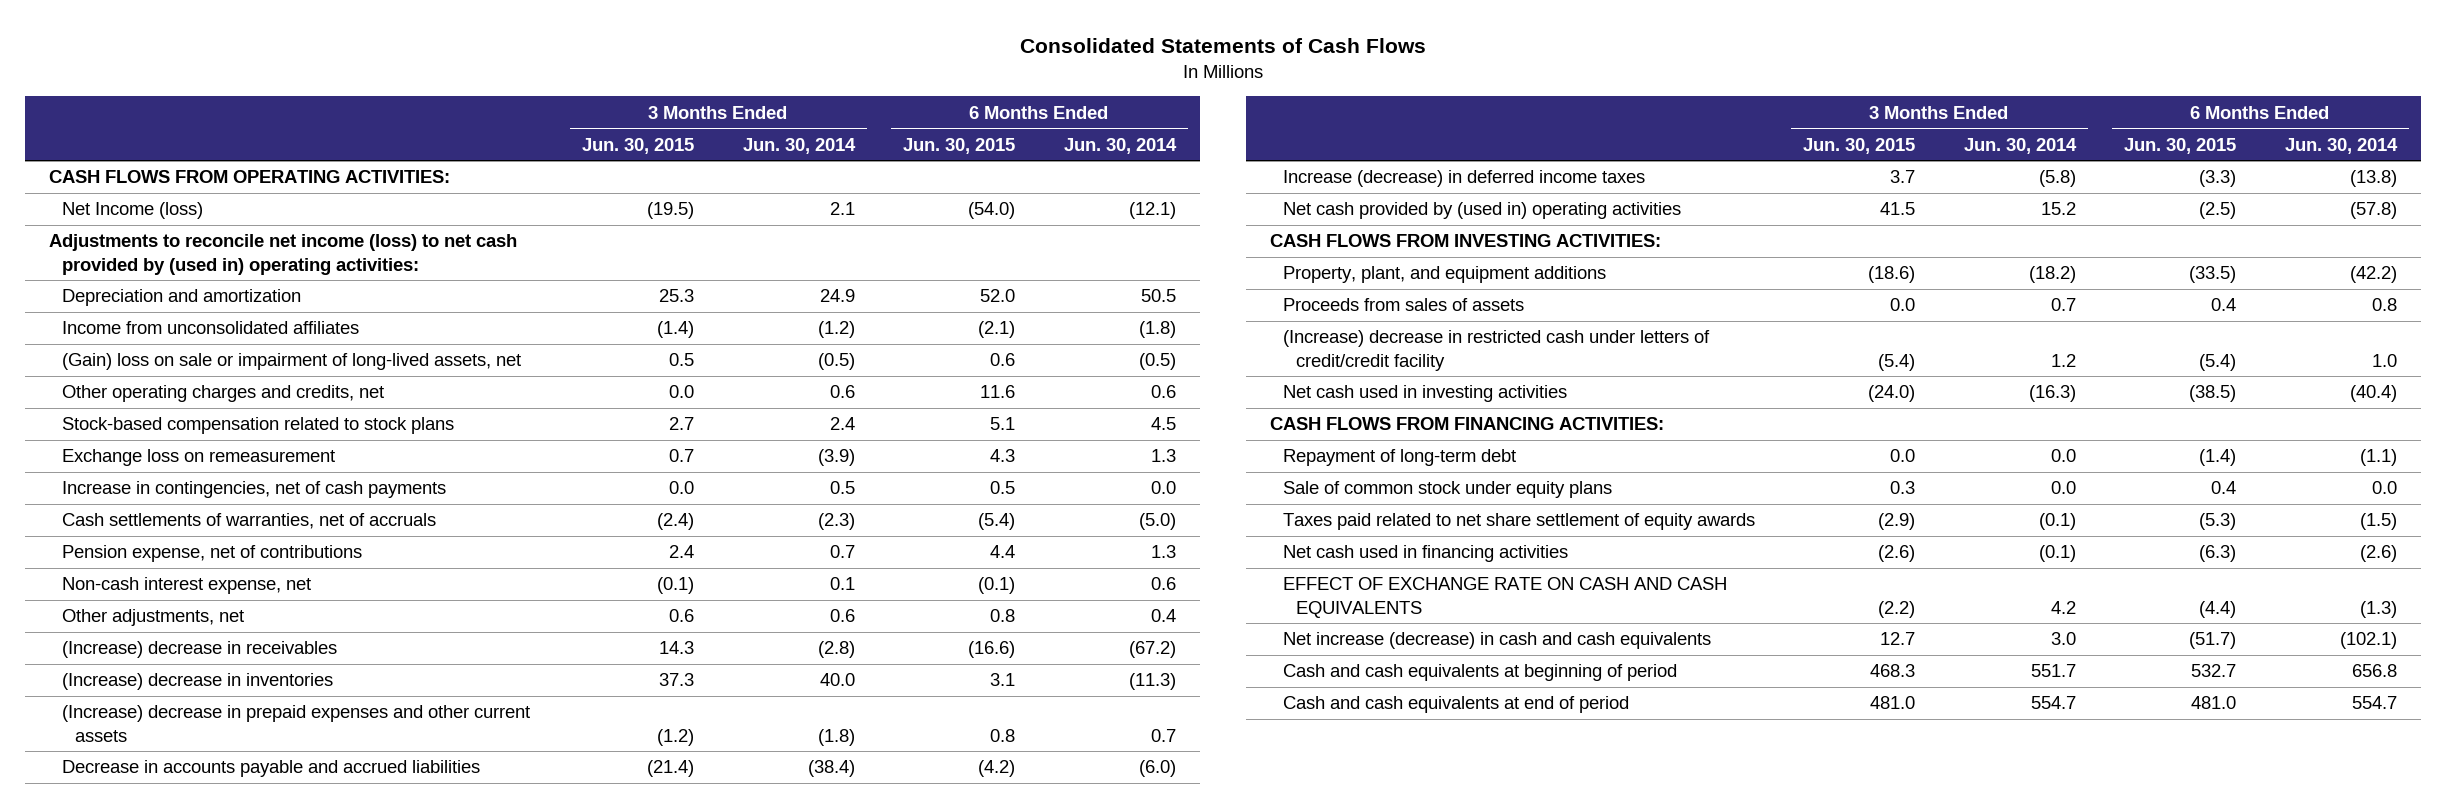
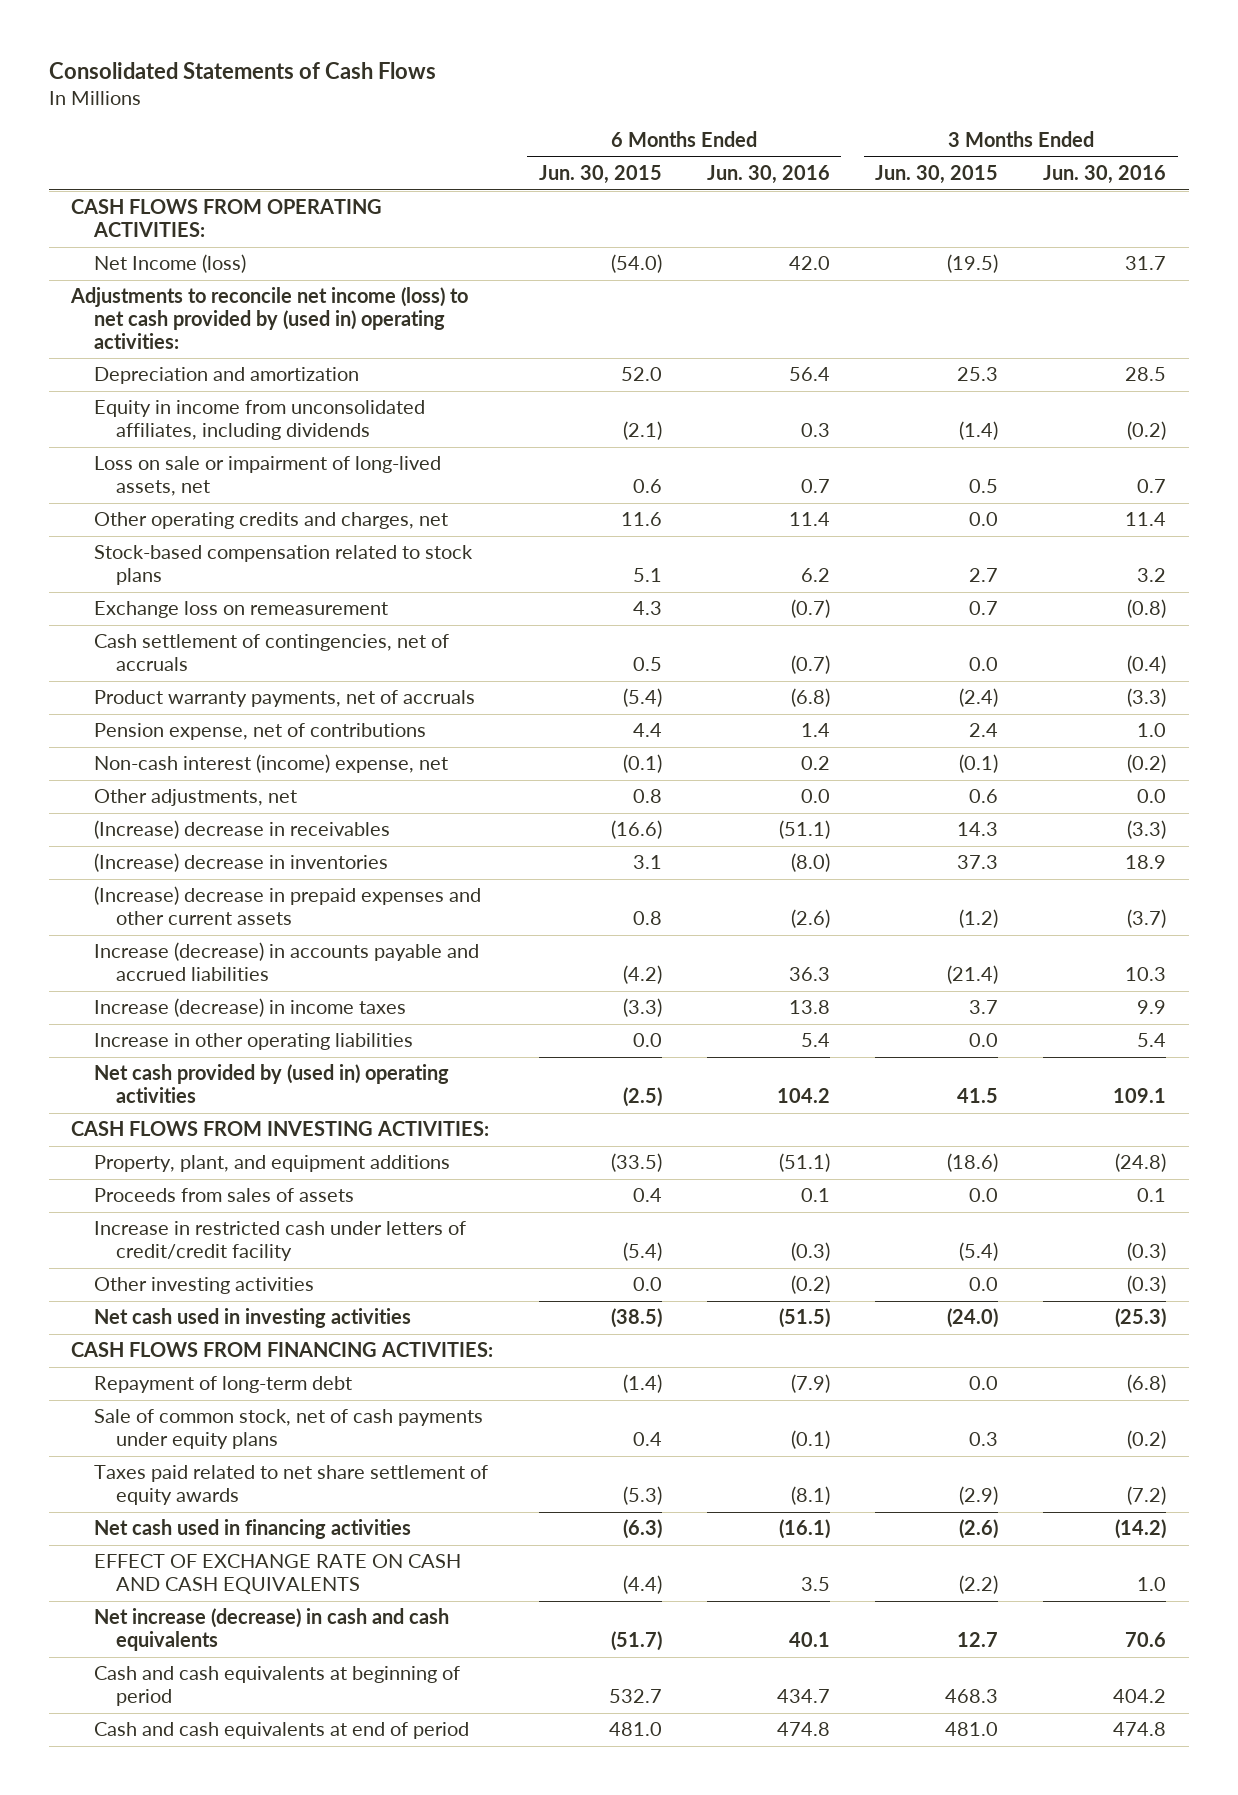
[742,137,856,154] Jun. 30, 2014 -> none
[1063,137,1177,154] Jun. 30, 2014 -> none
none -> [706,165,830,185] Jun. 30, 2016
none -> [1043,165,1167,185] Jun. 30, 2016
[61,321,359,335] Income from unconsolidated affiliates -> [93,400,425,441] Equity in income from unconsolidated affiliates, including dividends
[61,353,521,371] (Gain) loss on sale or impairment of long-lived assets, net -> [93,456,441,497] Loss on sale or impairment of long-lived assets, net
[61,385,384,403] Other operating charges and credits, net -> [93,512,448,530] Other operating credits and charges, net
[61,481,446,499] Increase in contingencies, net of cash payments -> none
none -> [93,634,449,672] Cash settlement of contingencies, net of accruals
[61,513,436,530] Cash settlements of warranties, net of accruals -> [93,690,475,708] Product warranty payments, net of accruals
[61,577,311,595] Non-cash interest expense, net -> [93,754,448,774] Non-cash interest (income) expense, net
[61,760,480,778] Decrease in accounts payable and accrued liabilities -> [93,942,479,982] Increase (decrease) in accounts payable and accrued liabilities
[1282,170,1645,188] Increase (decrease) in deferred income taxes -> [93,998,406,1018] Increase (decrease) in income taxes
none -> [93,1033,413,1051] Increase in other operating liabilities
[1282,330,1710,371] (Increase) decrease in restricted cash under letters of credit/credit facility -> [93,1221,466,1262] Increase in restricted cash under letters of credit/credit facility
none -> [93,1277,314,1295] Other investing activities
[1282,481,1612,499] Sale of common stock under equity plans -> [93,1409,483,1450] Sale of common stock, net of cash payments under equity plans

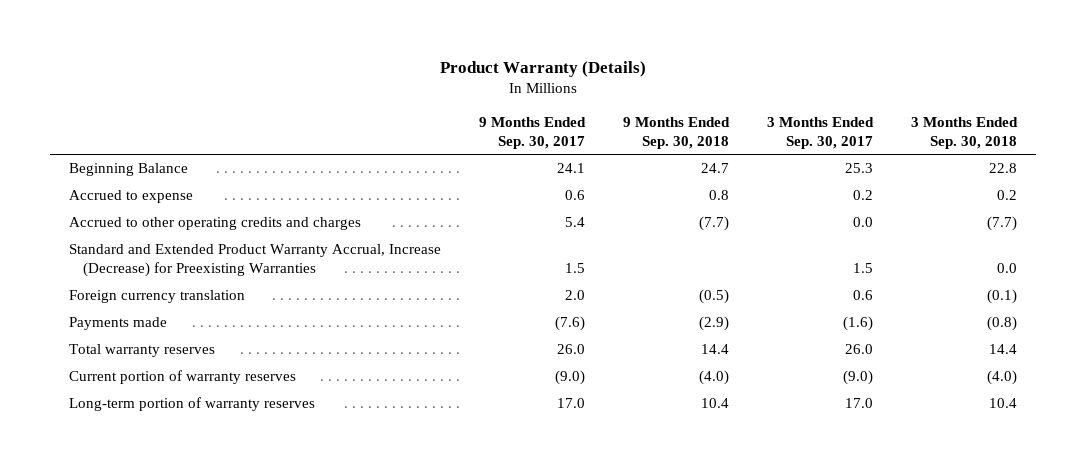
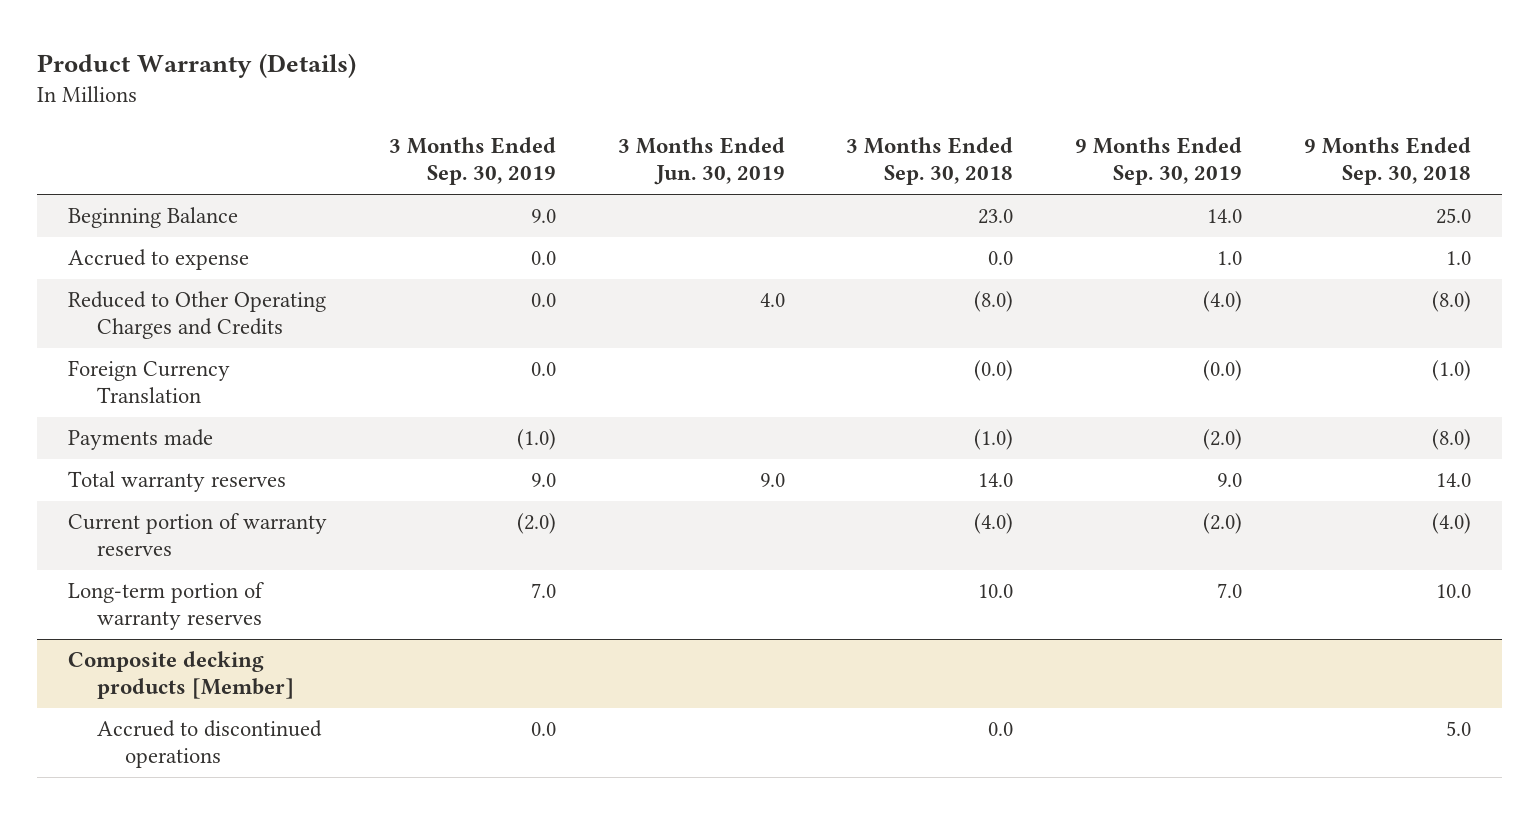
[478,116,586,149] 9 Months Ended Sep. 30, 2017 -> none
[766,116,874,149] 3 Months Ended Sep. 30, 2017 -> none
none -> [388,137,556,186] 3 Months Ended Sep. 30, 2019
none -> [617,137,785,186] 3 Months Ended Jun. 30, 2019
none -> [1075,137,1243,186] 9 Months Ended Sep. 30, 2019
[69,244,442,278] Standard and Extended Product Warranty Accrual, Increase (Decrease) for Preexisting Warranties -> none
[700,163,729,174] 24.7 -> [1436,208,1472,225] 25.0
[988,163,1017,174] 22.8 -> [978,209,1014,225] 23.0
[708,190,729,201] 0.8 -> [1446,251,1472,266] 1.0
[996,190,1017,201] 0.2 -> [988,251,1014,266] 0.0
[69,217,362,231] Accrued to other operating credits and charges -> [67,291,326,340] Reduced to Other Operating Charges and Credits
[698,216,729,232] (7.7) -> [1432,291,1472,313] (8.0)
[986,216,1017,232] (7.7) -> [974,291,1014,313] (8.0)
[69,290,246,304] Foreign currency translation -> [67,360,230,404] Foreign Currency Translation
[698,289,729,305] (0.5) -> [1432,360,1472,382] (1.0)
[986,289,1017,305] (0.1) -> [974,360,1014,382] (0.0)
[698,316,729,332] (2.9) -> [1432,429,1472,451] (8.0)
[986,316,1017,332] (0.8) -> [974,429,1014,451] (1.0)
[700,344,729,355] 14.4 -> [1436,473,1472,488] 14.0
[988,344,1017,355] 14.4 -> [978,473,1014,488] 14.0
[700,398,729,409] 10.4 -> [1436,584,1472,599] 10.0
[988,398,1017,409] 10.4 -> [978,584,1014,599] 10.0
none -> [67,651,294,700] Composite decking products [Member]
none -> [96,720,322,769] Accrued to discontinued operations

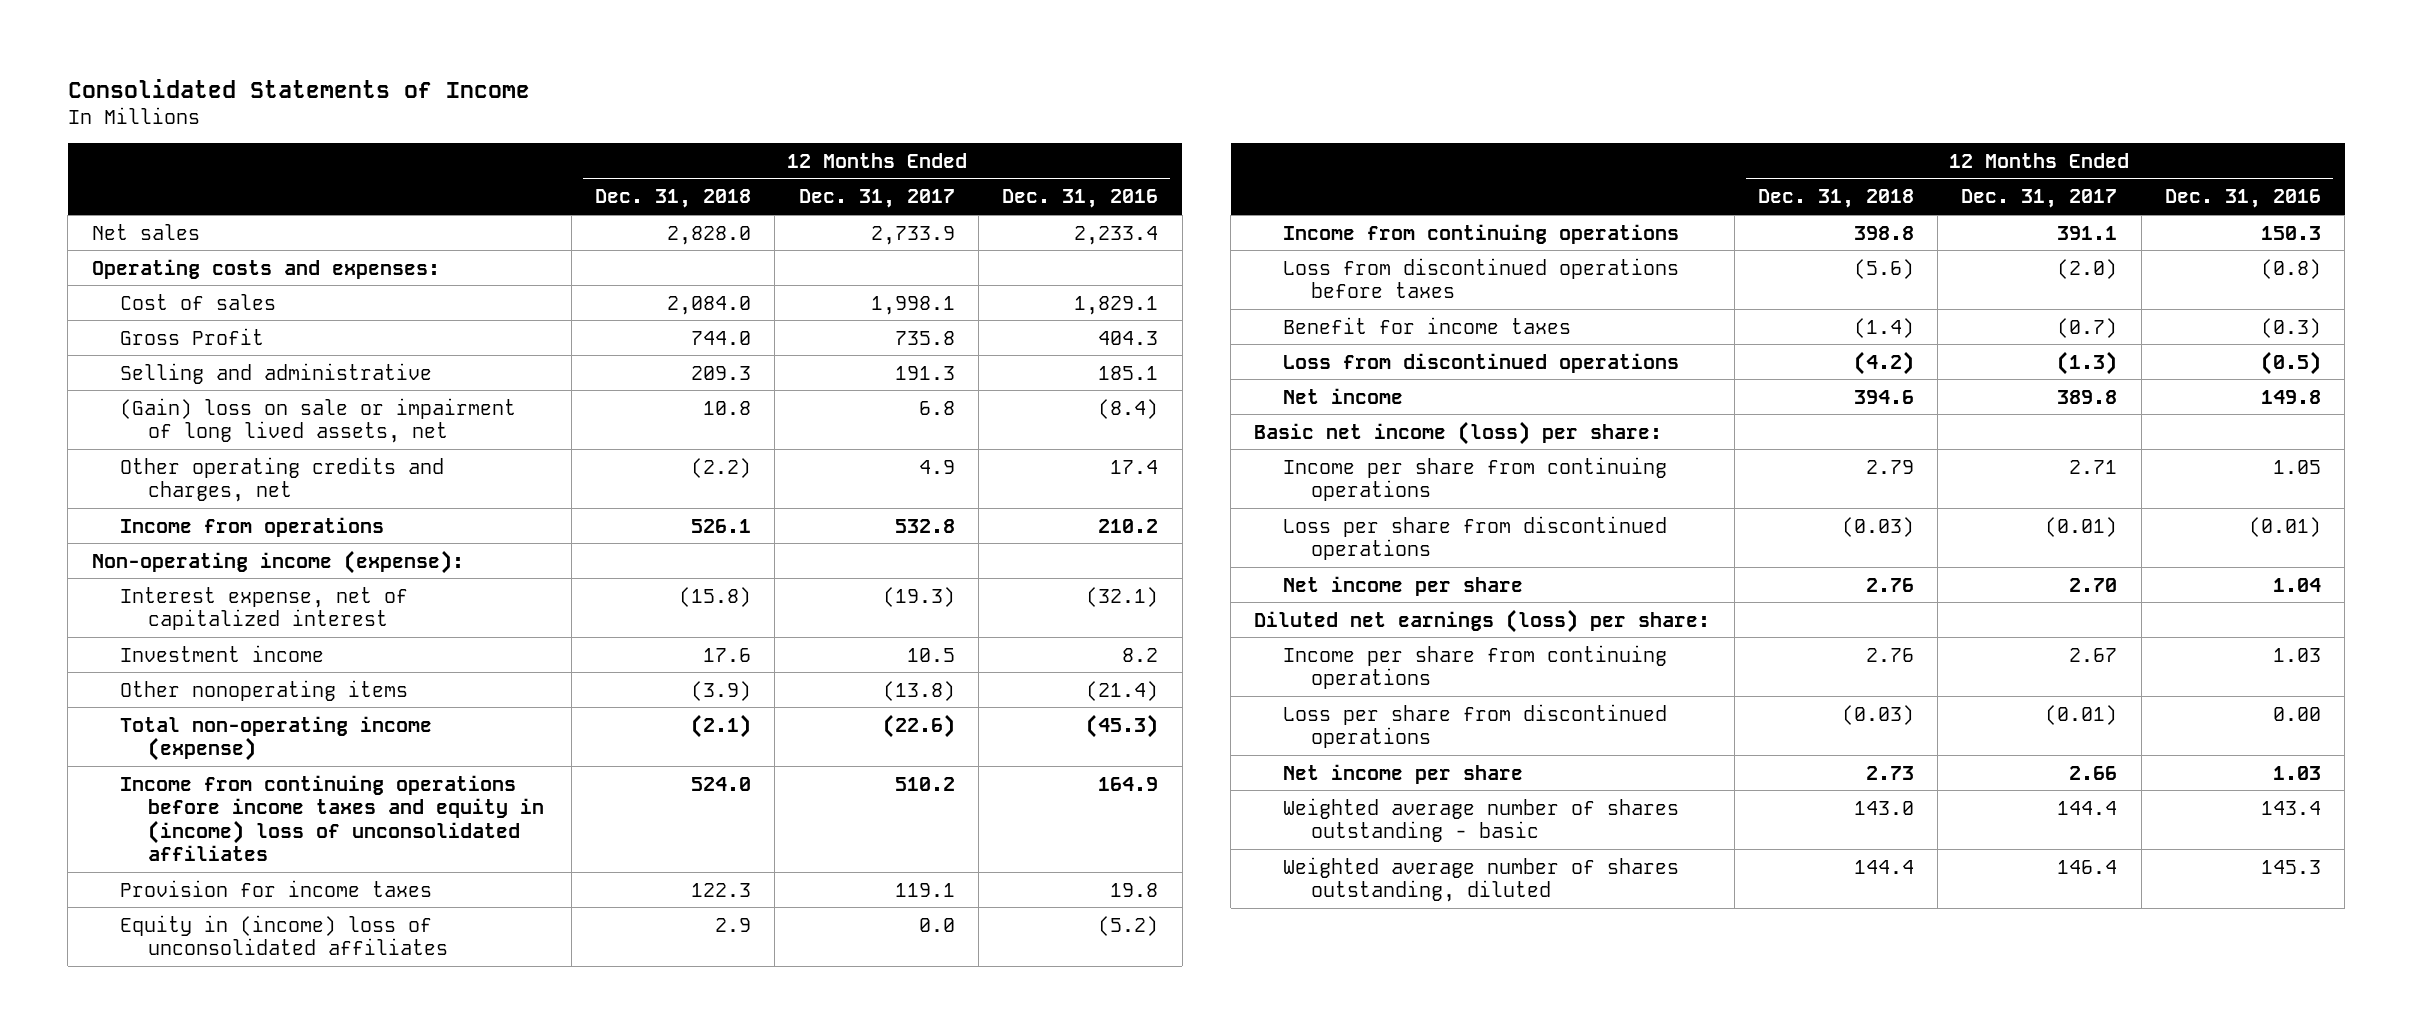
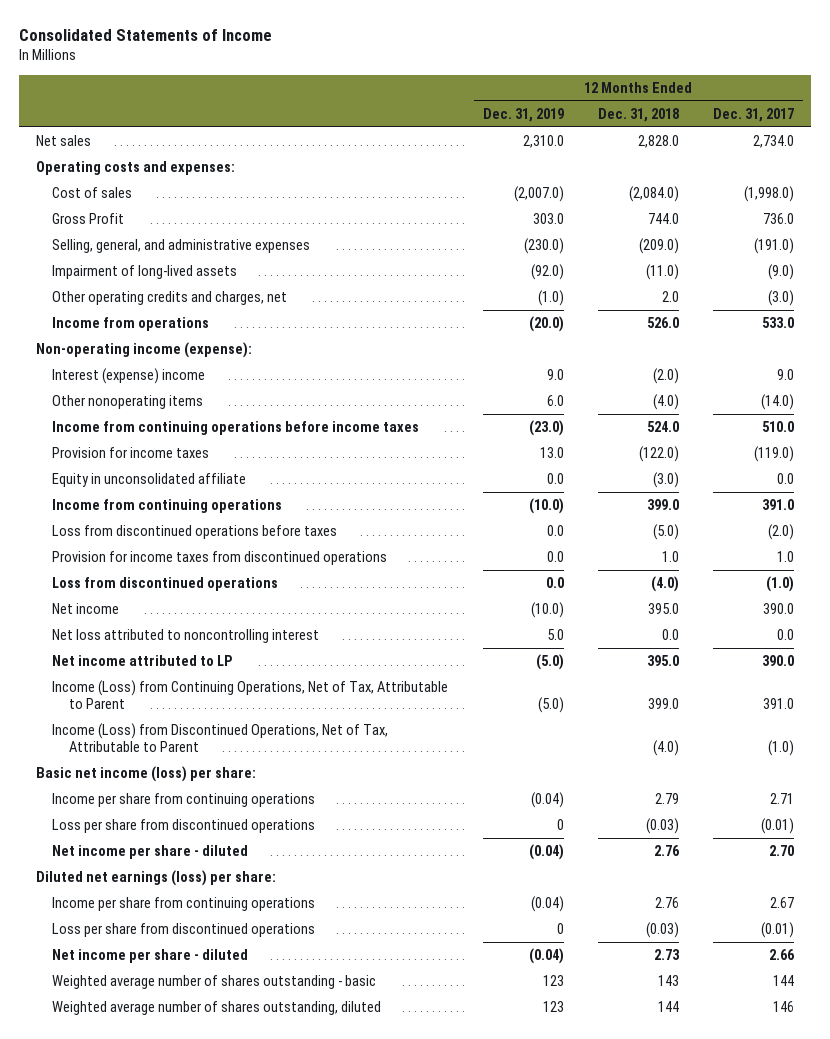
[1002,189,1159,209] Dec. 31, 2016 -> none
none -> [482,107,564,122] Dec. 31, 2019
[870,225,955,245] 2,733.9 -> [753,135,795,149] 2,734.0
[119,397,516,444] (Gain) loss on sale or impairment of long lived assets, net -> none
[667,295,752,315] 2,084.0 -> [628,186,679,203] (2,084.0)
[870,295,955,315] 1,998.1 -> [744,186,795,203] (1,998.0)
[894,330,955,345] 735.8 -> [763,213,795,225] 736.0
[119,362,432,384] Selling and administrative -> [52,239,311,254] Selling, general, and administrative expenses
[691,365,752,380] 209.3 -> [638,238,679,255] (209.0)
[894,365,955,380] 191.3 -> [754,238,795,255] (191.0)
none -> [52,265,238,280] Impairment of long-lived assets
[691,457,752,478] (2.2) -> [661,291,679,303] 2.0
[918,459,955,474] 4.9 -> [768,290,795,307] (3.0)
[691,518,752,533] 526.1 -> [646,317,679,329] 526.0
[894,518,955,533] 532.8 -> [762,317,795,329] 533.0
[119,586,408,631] Interest expense, net of capitalized interest -> none
[119,644,324,662] Investment income -> none
[119,715,432,762] Total non-operating income (expense) -> none
none -> [52,368,206,385] Interest (expense) income
[691,680,752,701] (3.9) -> [652,394,679,411] (4.0)
[882,680,955,701] (13.8) -> [761,394,795,411] (14.0)
[119,774,545,862] Income from continuing operations before income taxes and equity in (income) loss of unconsolidated affiliates -> [52,421,420,436] Income from continuing operations before income taxes
[894,776,955,791] 510.2 -> [762,421,795,433] 510.0
[691,882,752,897] 122.3 -> [638,446,679,463] (122.0)
[894,882,955,897] 119.1 -> [754,446,795,463] (119.0)
[119,914,449,956] Equity in (income) loss of unconsolidated affiliates -> [52,473,247,488] Equity in unconsolidated affiliate
[715,917,752,932] 2.9 -> [652,472,679,489] (3.0)
[1853,225,1914,240] 398.8 -> [646,499,679,511] 399.0
[2057,225,2118,240] 391.1 -> [762,499,795,511] 391.0
[1853,258,1914,279] (5.6) -> [652,524,679,541] (5.0)
[1282,316,1571,334] Benefit for income taxes -> [52,551,388,566] Provision for income taxes from discontinued operations
[1853,317,1914,338] (1.4) -> [661,551,679,563] 1.0
[2057,317,2118,338] (0.7) -> [777,551,795,563] 1.0
[1853,350,1914,375] (4.2) -> [650,576,679,593] (4.0)
[2057,350,2118,375] (1.3) -> [766,576,795,593] (1.0)
[1853,389,1914,404] 394.6 -> [647,603,679,615] 395.0
[2057,389,2118,404] 389.8 -> [763,603,795,615] 390.0
none -> [52,629,320,644] Net loss attributed to noncontrolling interest
none -> [52,655,234,667] Net income attributed to LP
none -> [52,680,449,710] Income (Loss) from Continuing Operations, Net of Tax, Attributable to Parent
none -> [52,723,389,753] Income (Loss) from Discontinued Operations, Net of Tax, Attributable to Parent
[1282,575,1523,596] Net income per share -> [52,845,249,860] Net income per share - diluted
[1282,763,1523,784] Net income per share -> [52,949,249,964] Net income per share - diluted
[1853,800,1914,815] 143.0 -> [657,975,679,987] 143
[2057,800,2118,815] 144.4 -> [773,975,795,987] 144
[1853,859,1914,874] 144.4 -> [657,1001,679,1013] 144
[2057,859,2118,874] 146.4 -> [773,1001,795,1013] 146

